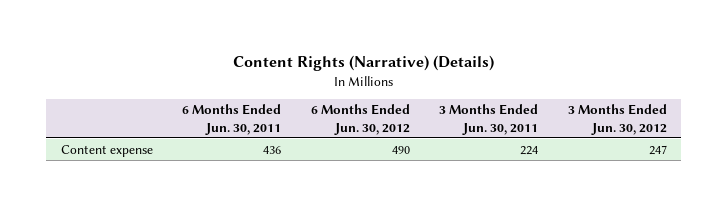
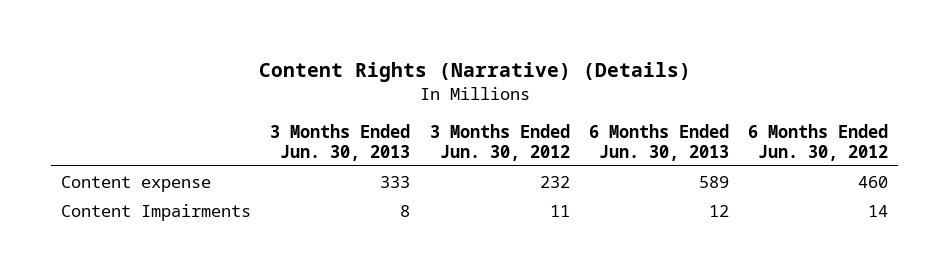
[182,104,282,135] 6 Months Ended Jun. 30, 2011 -> none
[439,104,539,135] 3 Months Ended Jun. 30, 2011 -> none
none -> [270,123,411,161] 3 Months Ended Jun. 30, 2013
none -> [588,123,729,161] 6 Months Ended Jun. 30, 2013
[391,145,410,154] 490 -> [858,175,889,188] 460
[648,144,667,155] 247 -> [539,175,570,188] 232
none -> [60,203,251,221] Content Impairments

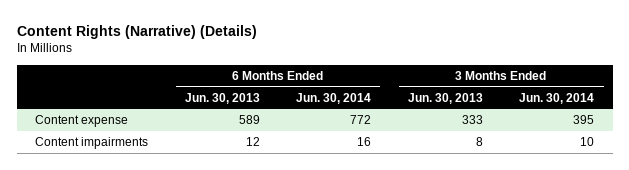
[429,123,570,161] 3 Months Ended Jun. 30, 2012 -> none
[748,123,889,161] 6 Months Ended Jun. 30, 2012 -> none
none -> [296,92,372,104] Jun. 30, 2014
none -> [519,92,595,104] Jun. 30, 2014
[60,203,251,221] Content Impairments -> [35,137,149,150] Content impairments

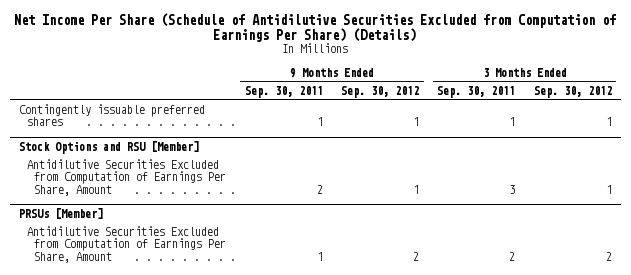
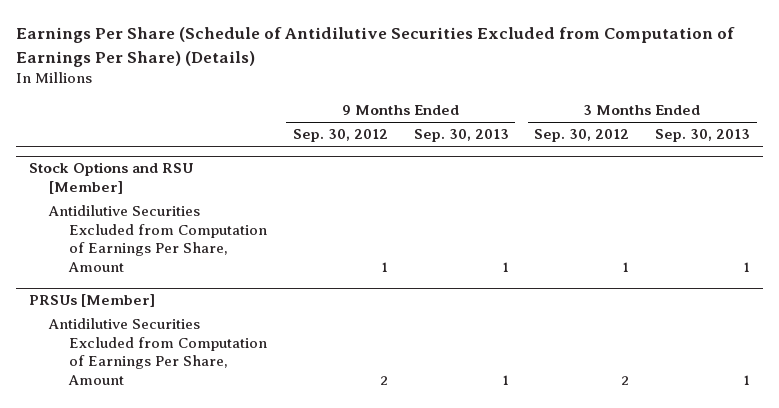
[14,13,617,43] Net Income Per Share (Schedule of Antidilutive Securities Excluded from Computation of Earnings Per Share) (Details) -> [16,27,736,67] Earnings Per Share (Schedule of Antidilutive Securities Excluded from Computation of Earnings Per Share) (Details)
[244,85,323,98] Sep. 30, 2011 -> none
[437,85,516,98] Sep. 30, 2011 -> none
none -> [413,129,509,143] Sep. 30, 2013
none -> [655,129,751,143] Sep. 30, 2013
[19,103,206,127] Contingently issuable preferred shares -> none

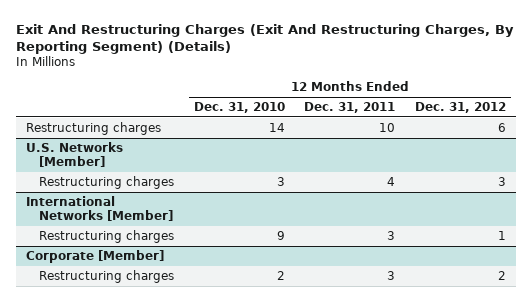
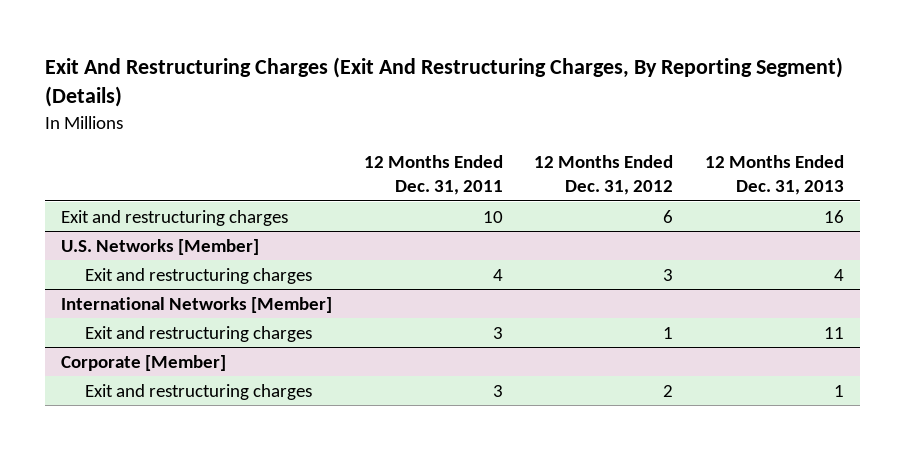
[193,102,285,114] Dec. 31, 2010 -> none
none -> [704,155,844,195] 12 Months Ended Dec. 31, 2013
[25,121,161,135] Restructuring charges -> [60,209,288,226] Exit and restructuring charges
[38,175,174,189] Restructuring charges -> [84,267,312,284] Exit and restructuring charges
[38,229,174,243] Restructuring charges -> [84,325,312,342] Exit and restructuring charges
[38,269,174,283] Restructuring charges -> [84,383,312,400] Exit and restructuring charges

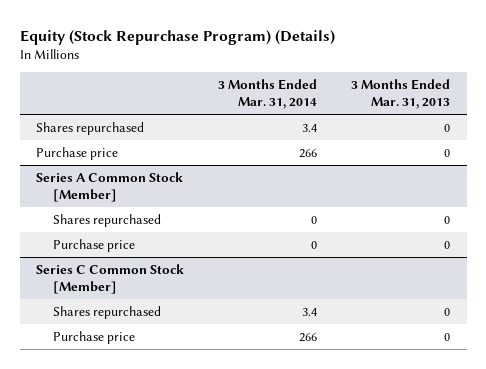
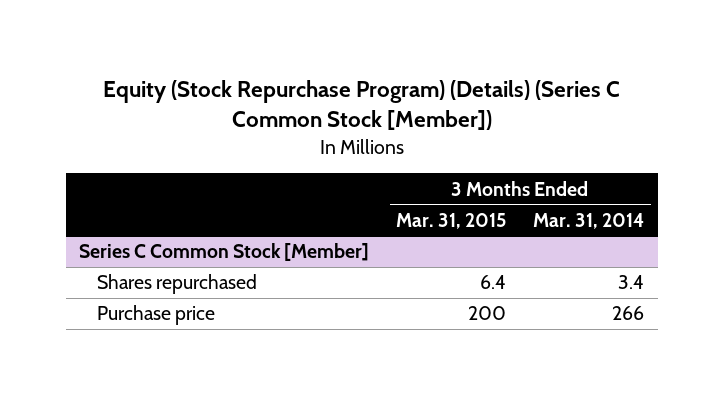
[19,29,335,45] Equity (Stock Repurchase Program) (Details) -> [102,79,620,131] Equity (Stock Repurchase Program) (Details) (Series C Common Stock [Member])
[350,79,450,110] 3 Months Ended Mar. 31, 2013 -> none
none -> [396,212,507,229] Mar. 31, 2015
[36,121,145,135] Shares repurchased -> none
[36,146,119,160] Purchase price -> none
[36,171,184,203] Series A Common Stock [Member] -> none
[52,213,161,227] Shares repurchased -> none
[52,238,135,252] Purchase price -> none

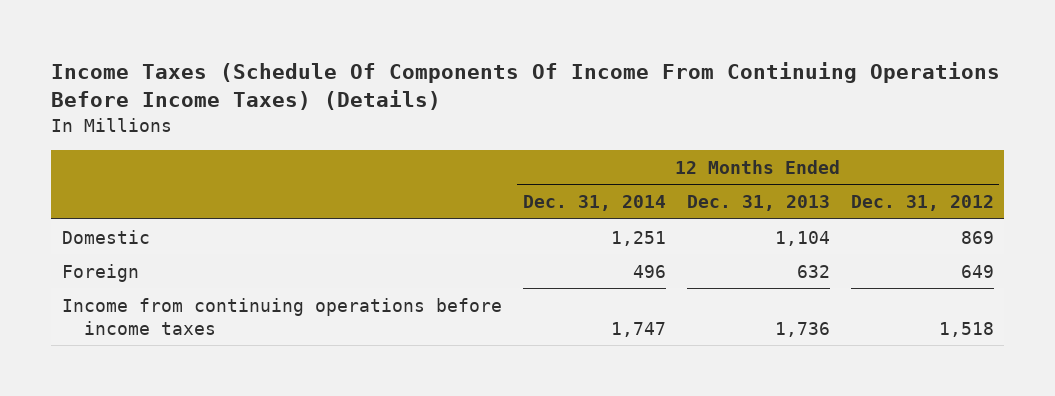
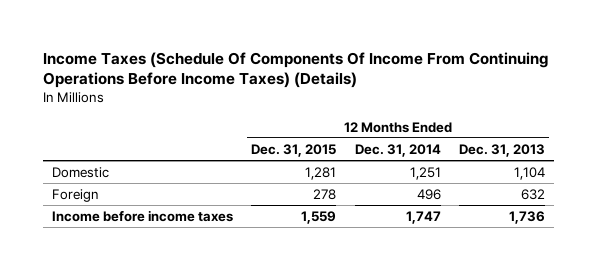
[850,195,994,212] Dec. 31, 2012 -> none
none -> [251,143,337,157] Dec. 31, 2015
[61,297,502,335] Income from continuing operations before income taxes -> [52,209,234,222] Income before income taxes

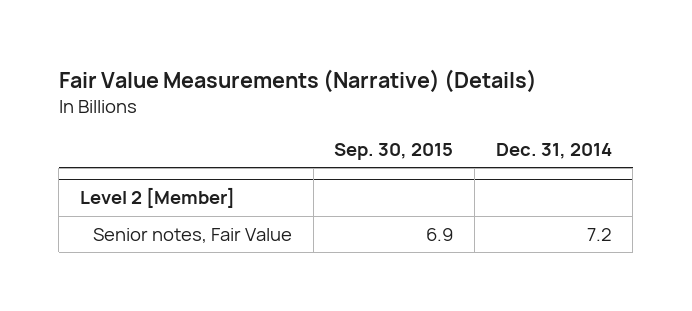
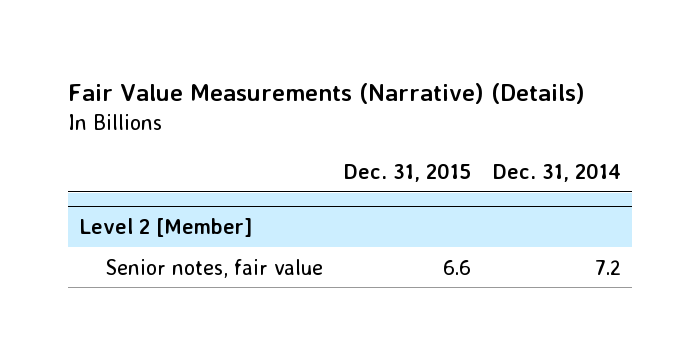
[334,143,454,161] Sep. 30, 2015 -> none
none -> [344,162,472,182] Dec. 31, 2015
[93,227,293,243] Senior notes, Fair Value -> [104,258,323,278] Senior notes, fair value

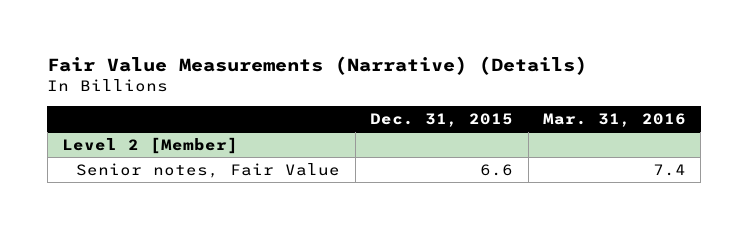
[493,162,622,182] Dec. 31, 2014 -> none
none -> [543,112,687,127] Mar. 31, 2016
[104,258,323,278] Senior notes, fair value -> [76,162,341,178] Senior notes, Fair Value

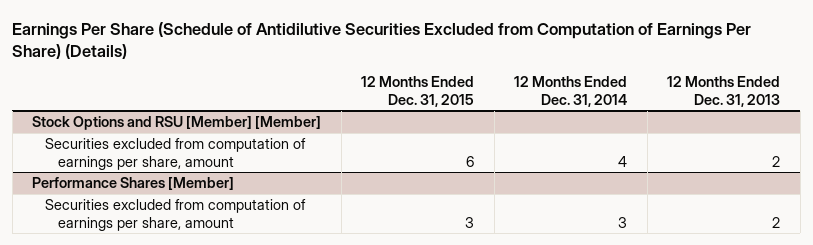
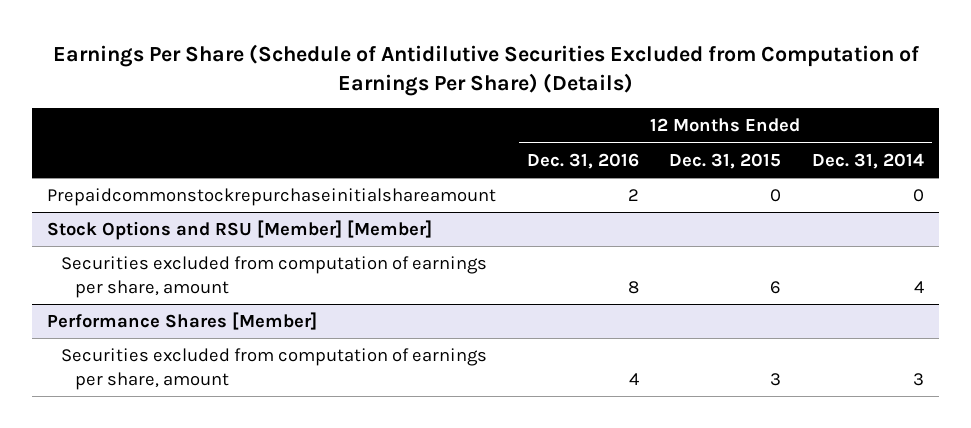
[667,76,781,107] 12 Months Ended Dec. 31, 2013 -> none
none -> [526,152,639,169] Dec. 31, 2016
none -> [47,188,497,207] Prepaidcommonstockrepurchaseinitialshareamount

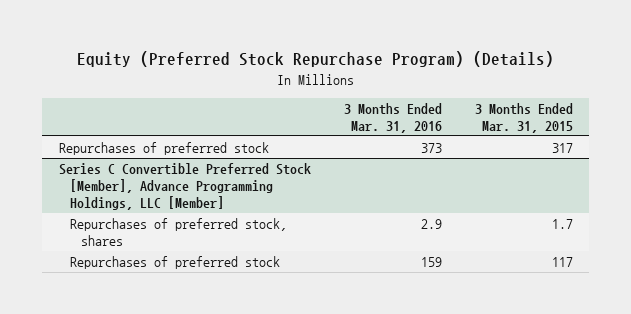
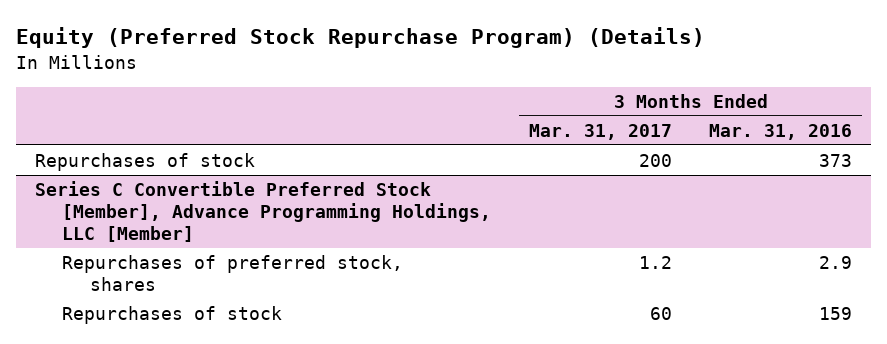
[474,102,573,133] 3 Months Ended Mar. 31, 2015 -> none
none -> [528,123,672,140] Mar. 31, 2017
[58,142,269,156] Repurchases of preferred stock -> [34,153,255,172] Repurchases of stock
[69,256,280,270] Repurchases of preferred stock -> [62,306,283,325] Repurchases of stock

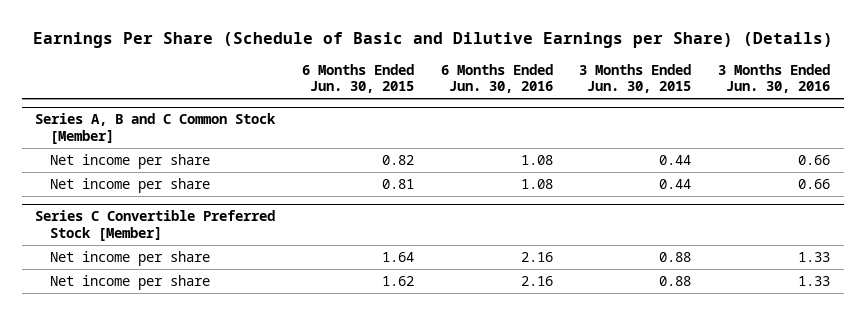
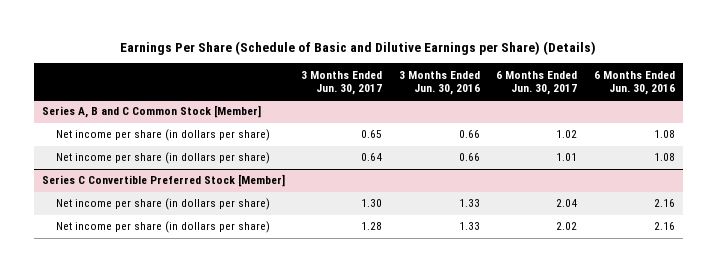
[302,63,415,94] 6 Months Ended Jun. 30, 2015 -> none
[579,63,692,94] 3 Months Ended Jun. 30, 2015 -> none
none -> [301,70,383,96] 3 Months Ended Jun. 30, 2017
none -> [496,70,578,96] 6 Months Ended Jun. 30, 2017
[50,154,211,170] Net income per share -> [56,129,271,142] Net income per share (in dollars per share)
[50,178,211,194] Net income per share -> [56,152,271,165] Net income per share (in dollars per share)
[50,251,211,267] Net income per share -> [56,198,271,211] Net income per share (in dollars per share)
[50,275,211,291] Net income per share -> [56,221,271,234] Net income per share (in dollars per share)

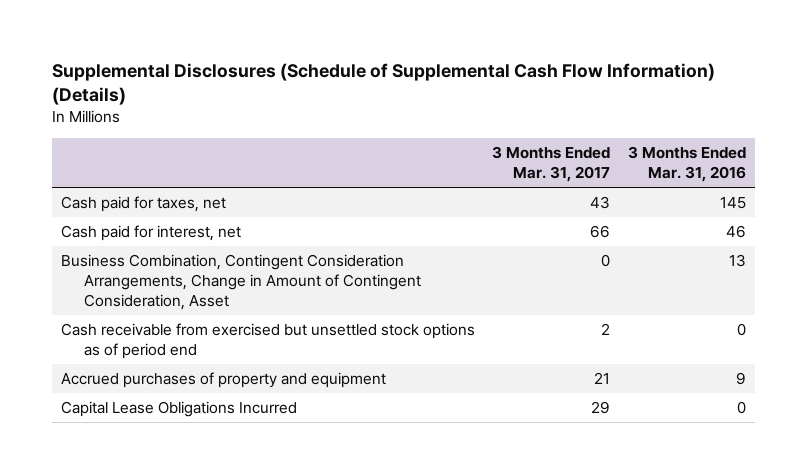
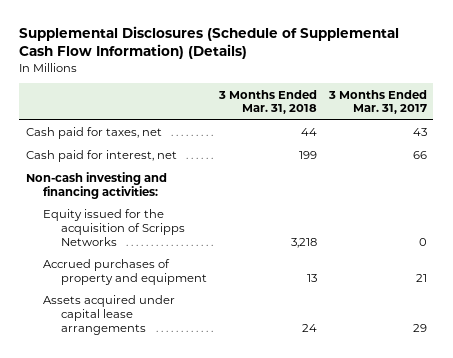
[627,146,746,183] 3 Months Ended Mar. 31, 2016 -> none
none -> [217,89,317,115] 3 Months Ended Mar. 31, 2018
[60,254,421,310] Business Combination, Contingent Consideration Arrangements, Change in Amount of Contingent Consideration, Asset -> none
[60,323,475,360] Cash receivable from exercised but unsettled stock options as of period end -> none
none -> [25,172,167,199] Non-cash investing and financing activities:
none -> [43,209,185,246] Equity issued for the acquisition of Scripps Networks
[60,401,297,418] Capital Lease Obligations Incurred -> [43,295,176,335] Assets acquired under capital lease arrangements

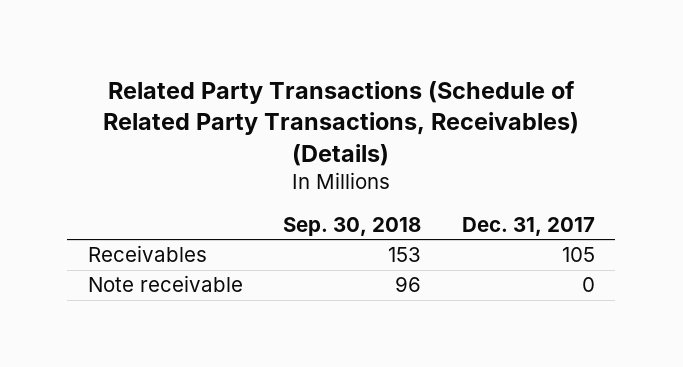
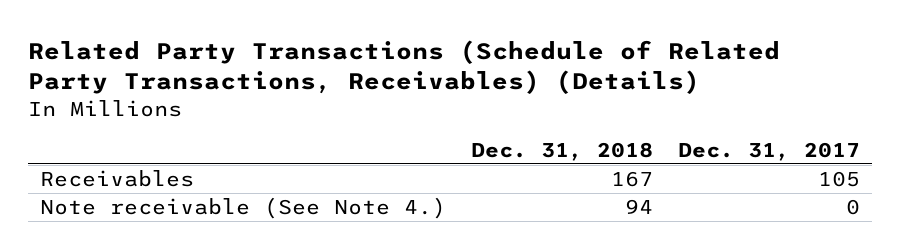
[283,216,422,236] Sep. 30, 2018 -> none
none -> [471,141,654,161] Dec. 31, 2018
[87,275,243,293] Note receivable -> [40,196,447,219] Note receivable (See Note 4.)

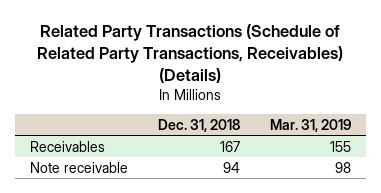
[677,141,860,161] Dec. 31, 2017 -> none
none -> [269,119,351,133] Mar. 31, 2019
[40,196,447,219] Note receivable (See Note 4.) -> [30,161,129,173] Note receivable

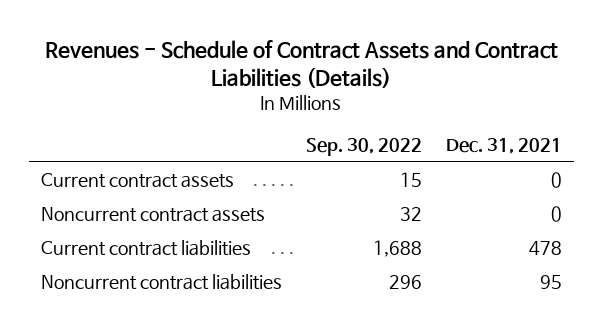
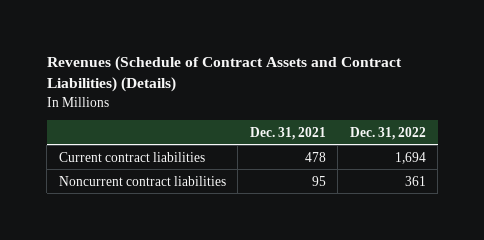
[45,39,559,88] Revenues - Schedule of Contract Assets and Contract Liabilities (Details) -> [46,56,402,93] Revenues (Schedule of Contract Assets and Contract Liabilities) (Details)
[305,137,422,156] Sep. 30, 2022 -> none
none -> [349,126,426,140] Dec. 31, 2022
[40,172,234,188] Current contract assets -> none
[40,206,265,222] Noncurrent contract assets -> none

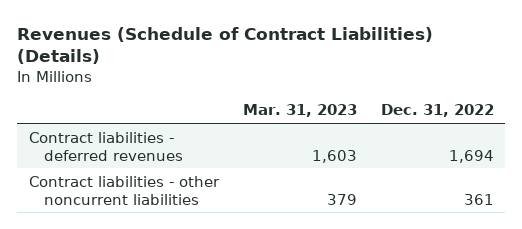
[46,56,402,93] Revenues (Schedule of Contract Assets and Contract Liabilities) (Details) -> [16,26,433,65] Revenues (Schedule of Contract Liabilities) (Details)
[249,126,326,140] Dec. 31, 2021 -> none
none -> [242,104,357,118] Mar. 31, 2023
[58,151,205,162] Current contract liabilities -> [28,131,183,161] Contract liabilities - deferred revenues
[58,175,226,186] Noncurrent contract liabilities -> [28,175,220,205] Contract liabilities - other noncurrent liabilities

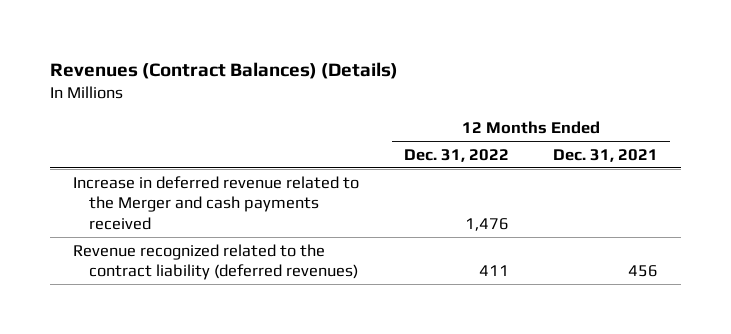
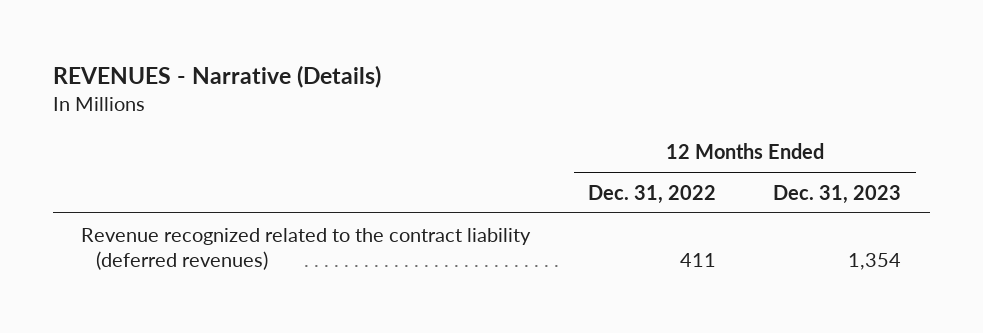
[50,61,399,79] Revenues (Contract Balances) (Details) -> [52,64,381,88] REVENUES - Narrative (Details)
[553,148,659,162] Dec. 31, 2021 -> none
none -> [773,184,902,204] Dec. 31, 2023
[72,175,359,231] Increase in deferred revenue related to the Merger and cash payments received -> none

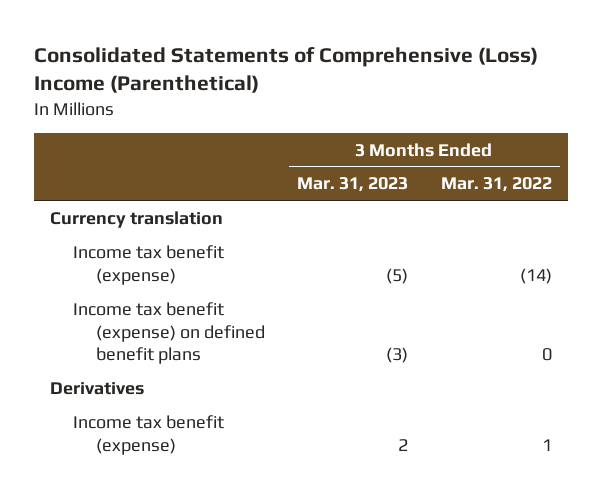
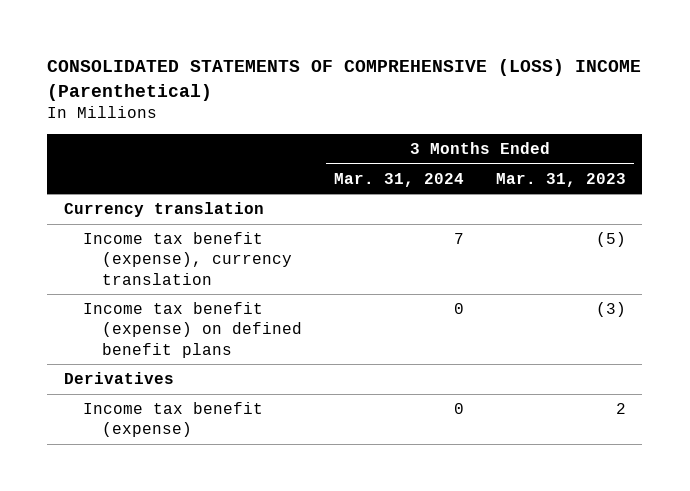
[34,47,539,94] Consolidated Statements of Comprehensive (Loss) Income (Parenthetical) -> [47,58,642,101] CONSOLIDATED STATEMENTS OF COMPREHENSIVE (LOSS) INCOME (Parenthetical)
[440,177,552,193] Mar. 31, 2022 -> none
none -> [333,172,464,187] Mar. 31, 2024
[73,244,225,285] Income tax benefit (expense) -> [82,232,292,285] Income tax benefit (expense), currency translation

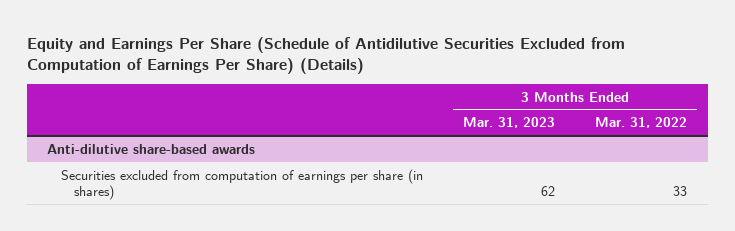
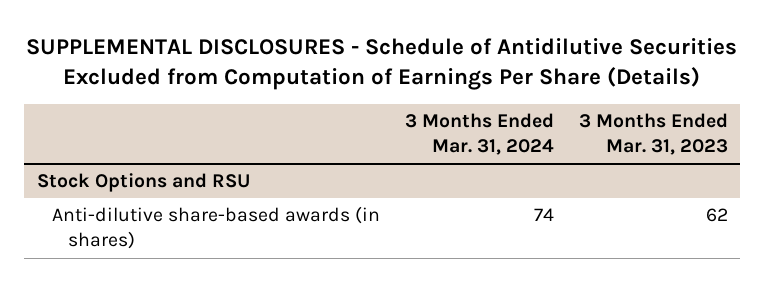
[27,36,626,75] Equity and Earnings Per Share (Schedule of Antidilutive Securities Excluded from Computation of Earnings Per Share) (Details) -> [26,38,738,91] SUPPLEMENTAL DISCLOSURES - Schedule of Antidilutive Securities Excluded from Computation of Earnings Per Share (Details)
[595,117,688,129] Mar. 31, 2022 -> none
none -> [405,113,555,156] 3 Months Ended Mar. 31, 2024
[47,143,256,154] Anti-dilutive share-based awards -> [36,173,250,193] Stock Options and RSU
[60,168,423,201] Securities excluded from computation of earnings per share (in shares) -> [52,206,381,250] Anti-dilutive share-based awards (in shares)

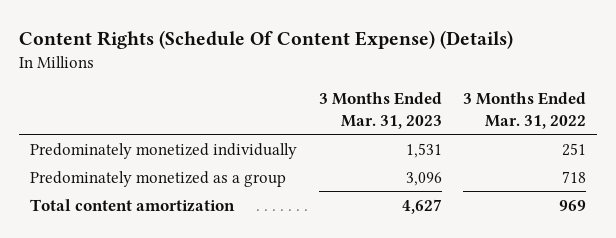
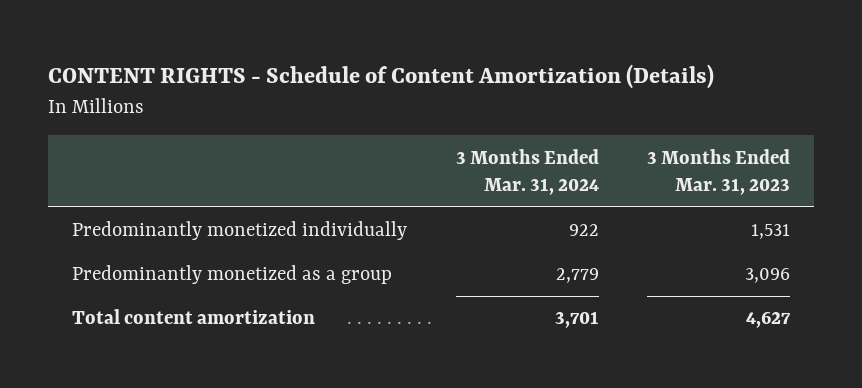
[19,30,514,50] Content Rights (Schedule Of Content Expense) (Details) -> [48,63,715,89] CONTENT RIGHTS - Schedule of Content Amortization (Details)
[463,92,587,129] 3 Months Ended Mar. 31, 2022 -> none
none -> [455,148,599,195] 3 Months Ended Mar. 31, 2024
[29,142,297,159] Predominately monetized individually -> [72,221,408,241] Predominantly monetized individually
[29,170,286,187] Predominately monetized as a group -> [72,265,393,285] Predominantly monetized as a group

